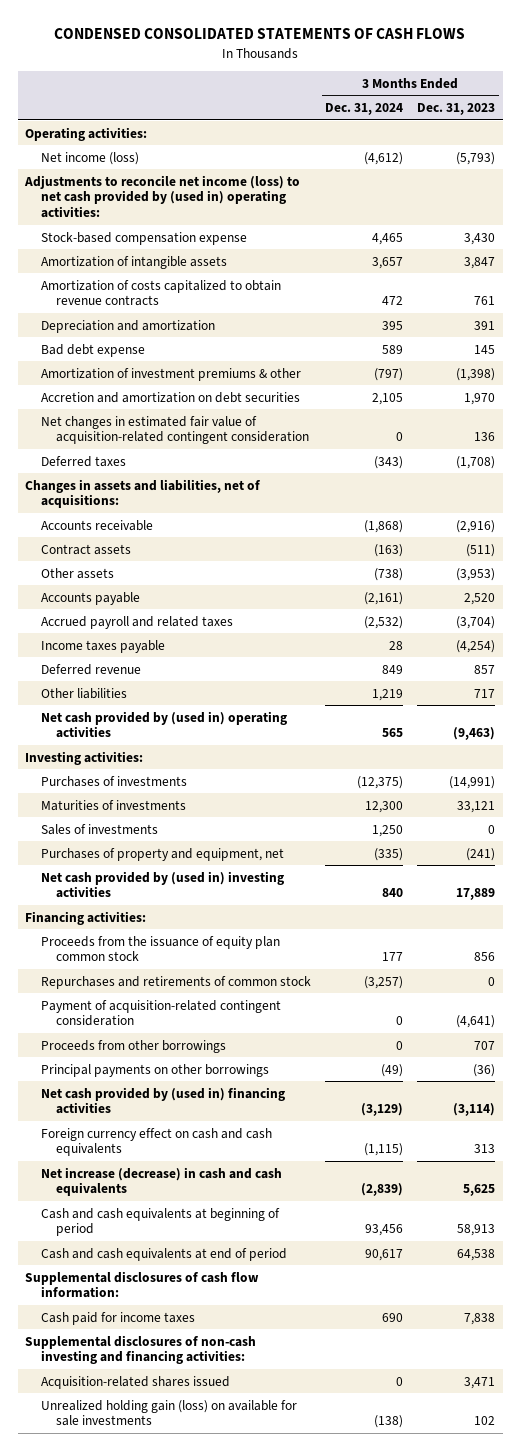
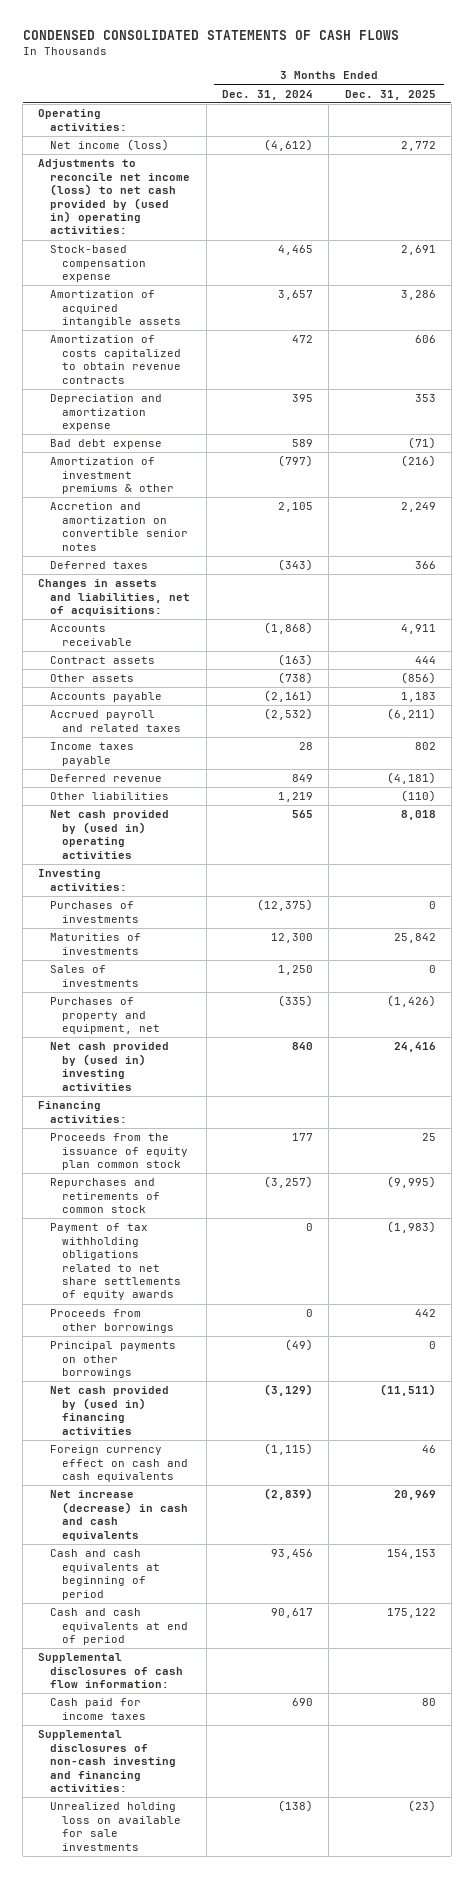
[417,103,496,116] Dec. 31, 2023 -> none
none -> [344,89,436,100] Dec. 31, 2025
[40,255,227,269] Amortization of intangible assets -> [50,290,182,328] Amortization of acquired intangible assets
[40,319,215,333] Depreciation and amortization -> [50,394,163,432] Depreciation and amortization expense
[40,415,310,445] Net changes in estimated fair value of acquisition-related contingent consideration -> none
[40,391,300,403] Accretion and amortization on debt securities -> [50,502,189,551] Accretion and amortization on convertible senior notes
[40,999,281,1027] Payment of acquisition-related contingent consideration -> none
none -> [50,1223,182,1301] Payment of tax withholding obligations related to net share settlements of equity awards
[40,1375,230,1389] Acquisition-related shares issued -> none
[40,1399,297,1427] Unrealized holding gain (loss) on available for sale investments -> [50,1802,182,1851] Unrealized holding loss on available for sale investments

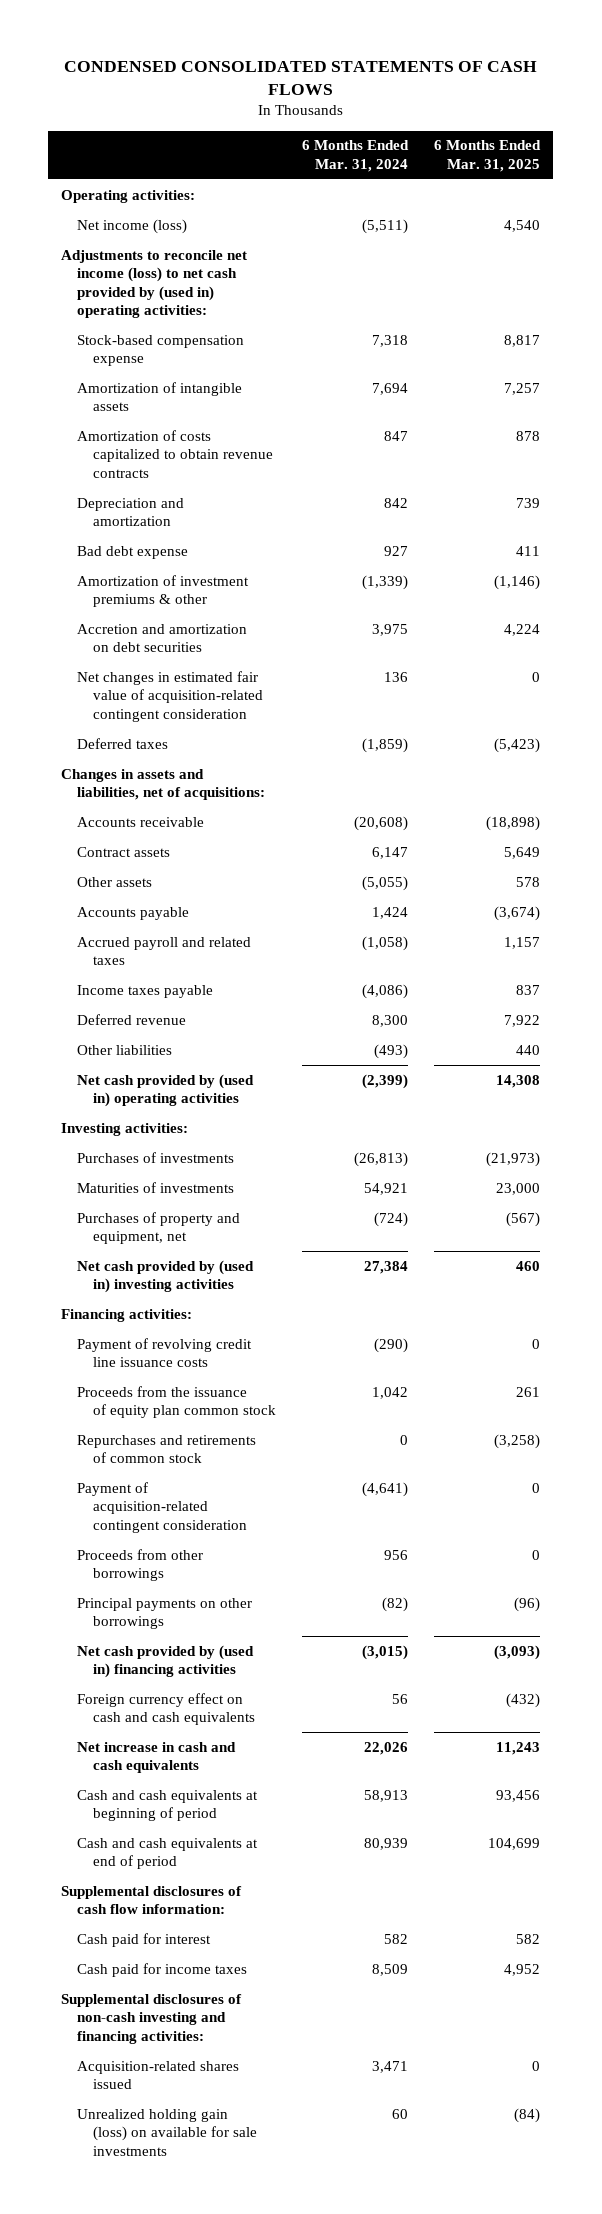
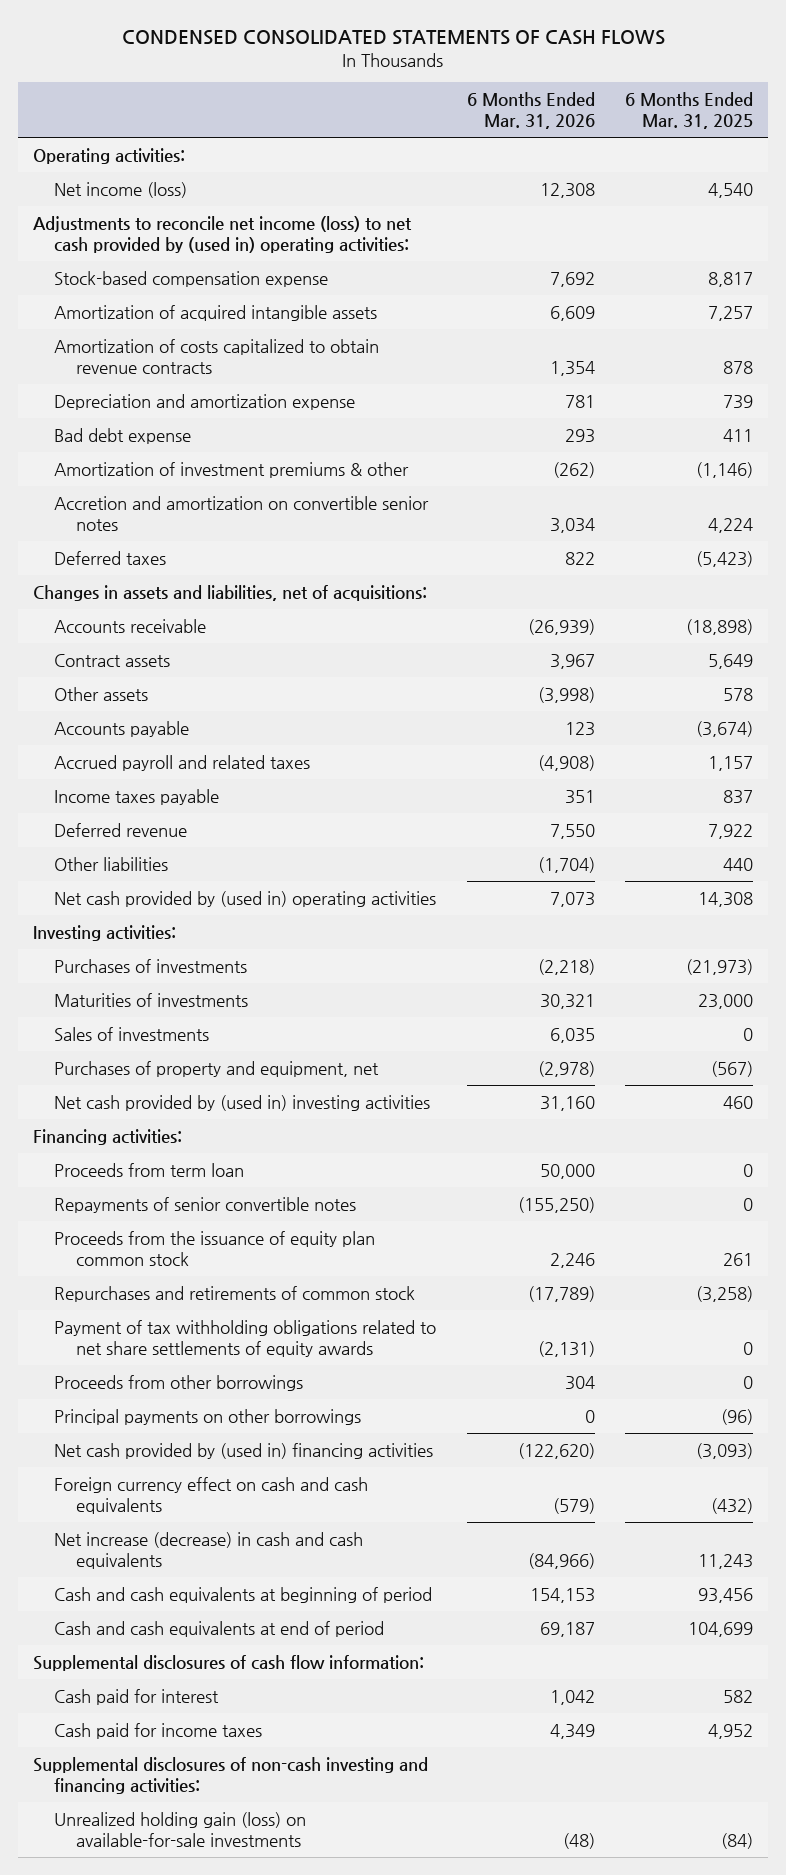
[302,140,410,172] 6 Months Ended Mar. 31, 2024 -> none
none -> [466,92,595,130] 6 Months Ended Mar. 31, 2026
[77,381,243,412] Amortization of intangible assets -> [54,304,378,321] Amortization of acquired intangible assets
[77,497,185,527] Depreciation and amortization -> [54,393,356,410] Depreciation and amortization expense
[77,670,264,722] Net changes in estimated fair value of acquisition-related contingent consideration -> none
[77,623,248,653] Accretion and amortization on debt securities -> [54,495,430,531] Accretion and amortization on convertible senior notes
none -> [54,1026,210,1041] Sales of investments
[77,1337,253,1368] Payment of revolving credit line issuance costs -> none
none -> [54,1162,245,1177] Proceeds from term loan
none -> [54,1196,357,1213] Repayments of senior convertible notes
[77,1481,248,1533] Payment of acquisition-related contingent consideration -> none
none -> [54,1319,437,1357] Payment of tax withholding obligations related to net share settlements of equity awards
[77,1741,237,1774] Net increase in cash and cash equivalents -> [54,1531,364,1569] Net increase (decrease) in cash and cash equivalents
[77,2060,240,2090] Acquisition-related shares issued -> none
[77,2108,258,2156] Unrealized holding gain (loss) on available for sale investments -> [54,1811,307,1847] Unrealized holding gain (loss) on available-for-sale investments

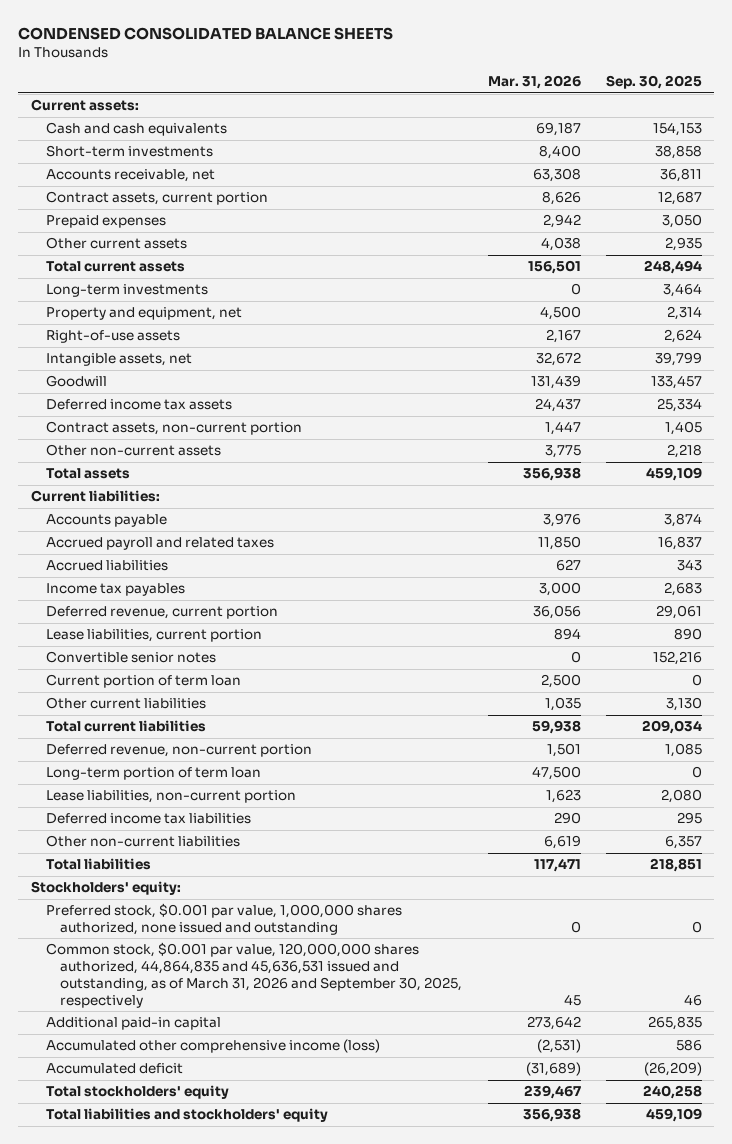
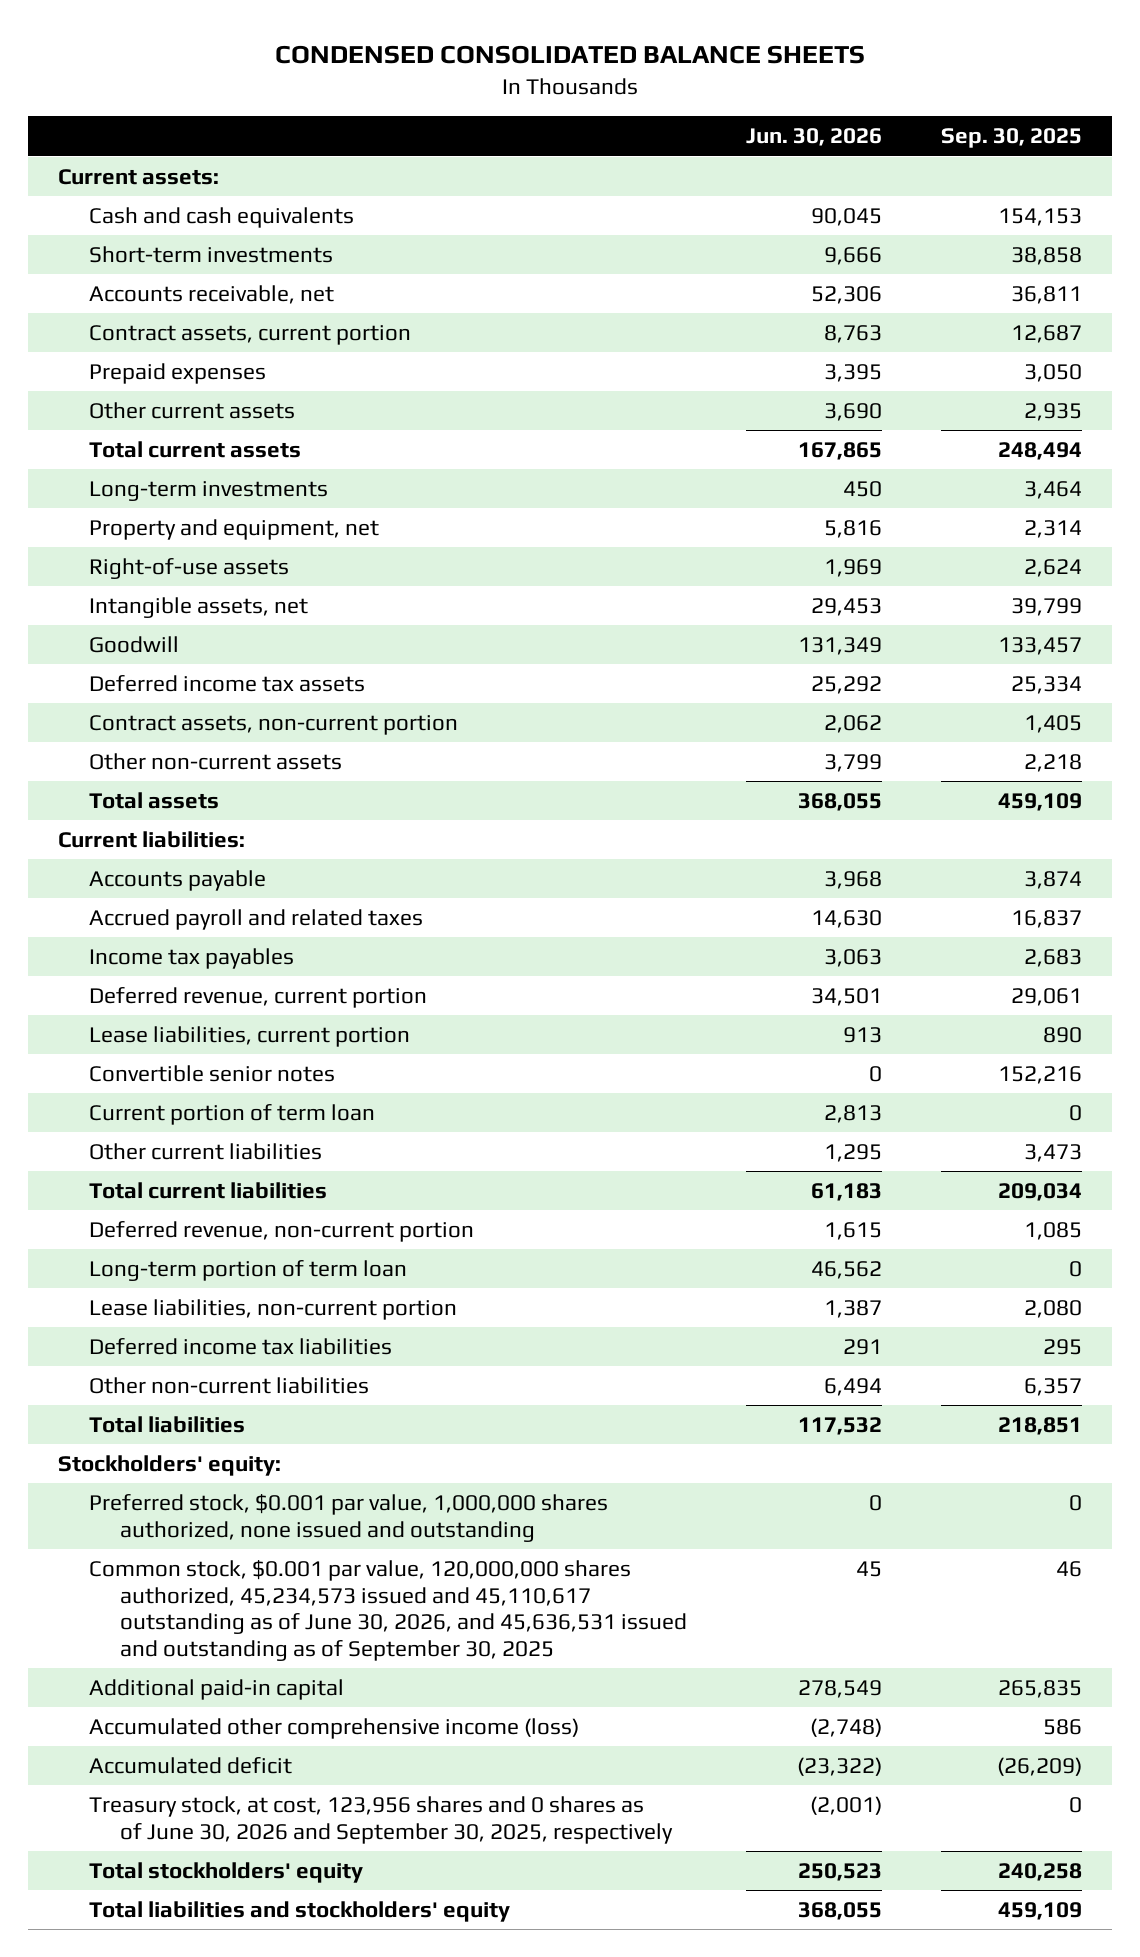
[487,75,581,90] Mar. 31, 2026 -> none
none -> [745,128,882,147] Jun. 30, 2026
[45,560,168,572] Accrued liabilities -> none
[665,697,702,712] 3,130 -> [1024,1144,1083,1163] 3,473
[45,942,463,1008] Common stock, $0.001 par value, 120,000,000 shares authorized, 44,864,835 and 45,636,531 issued and outstanding, as of March 31, 2026 and September 30, 2025, respectively -> [88,1560,687,1661] Common stock, $0.001 par value, 120,000,000 shares authorized, 45,234,573 issued and 45,110,617 outstanding as of June 30, 2026, and 45,636,531 issued and outstanding as of September 30, 2025
none -> [88,1796,673,1844] Treasury stock, at cost, 123,956 shares and 0 shares as of June 30, 2026 and September 30, 2025, respectively

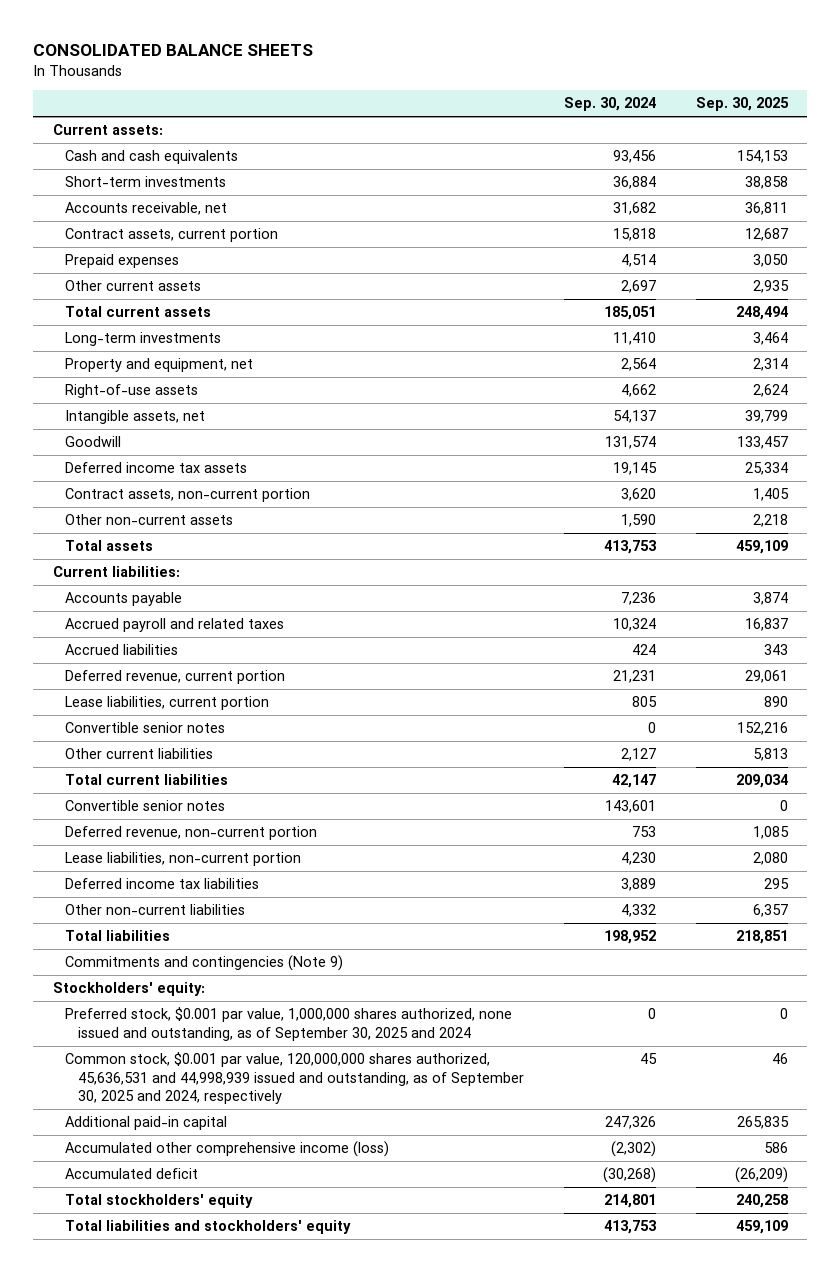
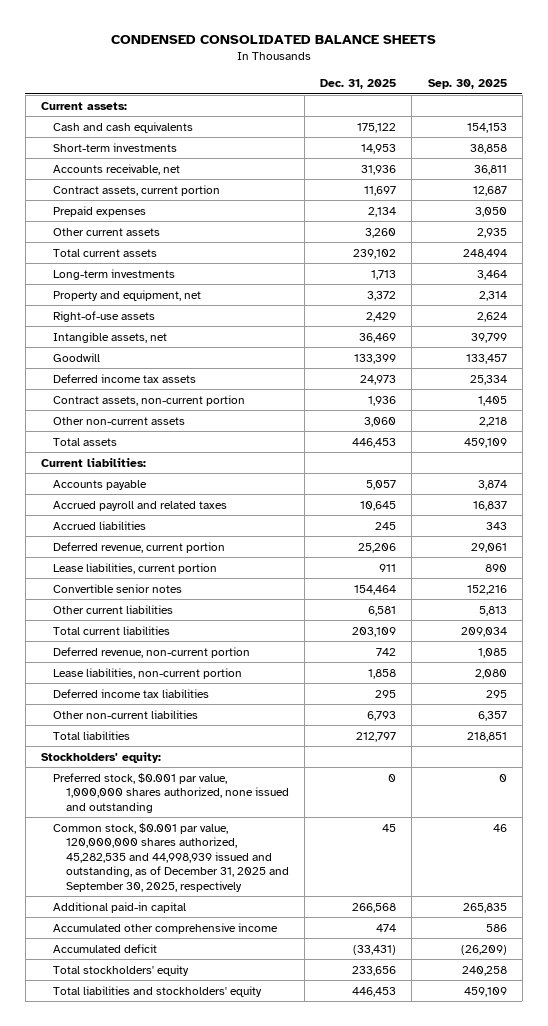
[32,43,313,56] CONSOLIDATED BALANCE SHEETS -> [110,34,436,44] CONDENSED CONSOLIDATED BALANCE SHEETS
[563,97,656,112] Sep. 30, 2024 -> none
none -> [320,78,397,89] Dec. 31, 2025
[65,800,226,812] Convertible senior notes -> none
[65,955,344,972] Commitments and contingencies (Note 9) -> none
[65,1007,513,1041] Preferred stock, $0.001 par value, 1,000,000 shares authorized, none issued and outstanding, as of September 30, 2025 and 2024 -> [53,772,289,813] Preferred stock, $0.001 par value, 1,000,000 shares authorized, none issued and outstanding
[65,1052,525,1105] Common stock, $0.001 par value, 120,000,000 shares authorized, 45,636,531 and 44,998,939 issued and outstanding, as of September 30, 2025 and 2024, respectively -> [53,822,289,892] Common stock, $0.001 par value, 120,000,000 shares authorized, 45,282,535 and 44,998,939 issued and outstanding, as of December 31, 2025 and September 30, 2025, respectively
[65,1141,390,1158] Accumulated other comprehensive income (loss) -> [53,922,279,934] Accumulated other comprehensive income

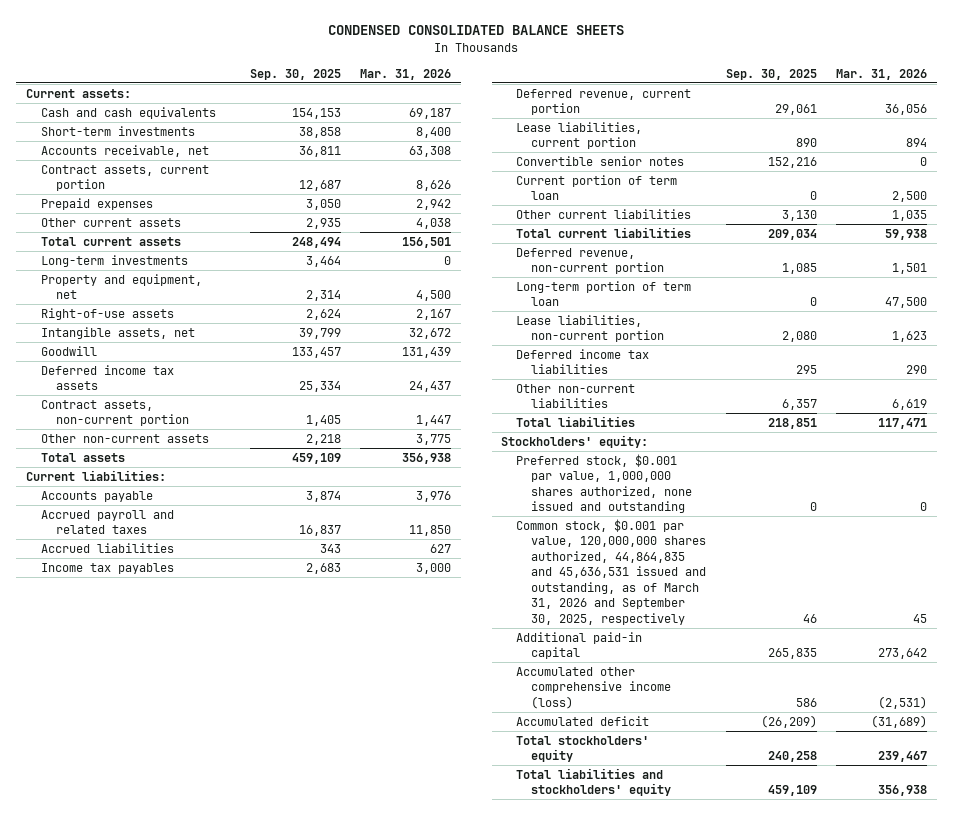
[320,78,397,89] Dec. 31, 2025 -> none
none -> [360,68,452,80] Mar. 31, 2026
none -> [40,562,174,574] Income tax payables
none -> [516,174,678,201] Current portion of term loan
[478,605,507,616] 5,813 -> [781,209,817,221] 3,130
none -> [516,280,692,307] Long-term portion of term loan
[53,822,289,892] Common stock, $0.001 par value, 120,000,000 shares authorized, 45,282,535 and 44,998,939 issued and outstanding, as of December 31, 2025 and September 30, 2025, respectively -> [516,518,707,625] Common stock, $0.001 par value, 120,000,000 shares authorized, 44,864,835 and 45,636,531 issued and outstanding, as of March 31, 2026 and September 30, 2025, respectively
[53,922,279,934] Accumulated other comprehensive income -> [516,666,672,709] Accumulated other comprehensive income (loss)

